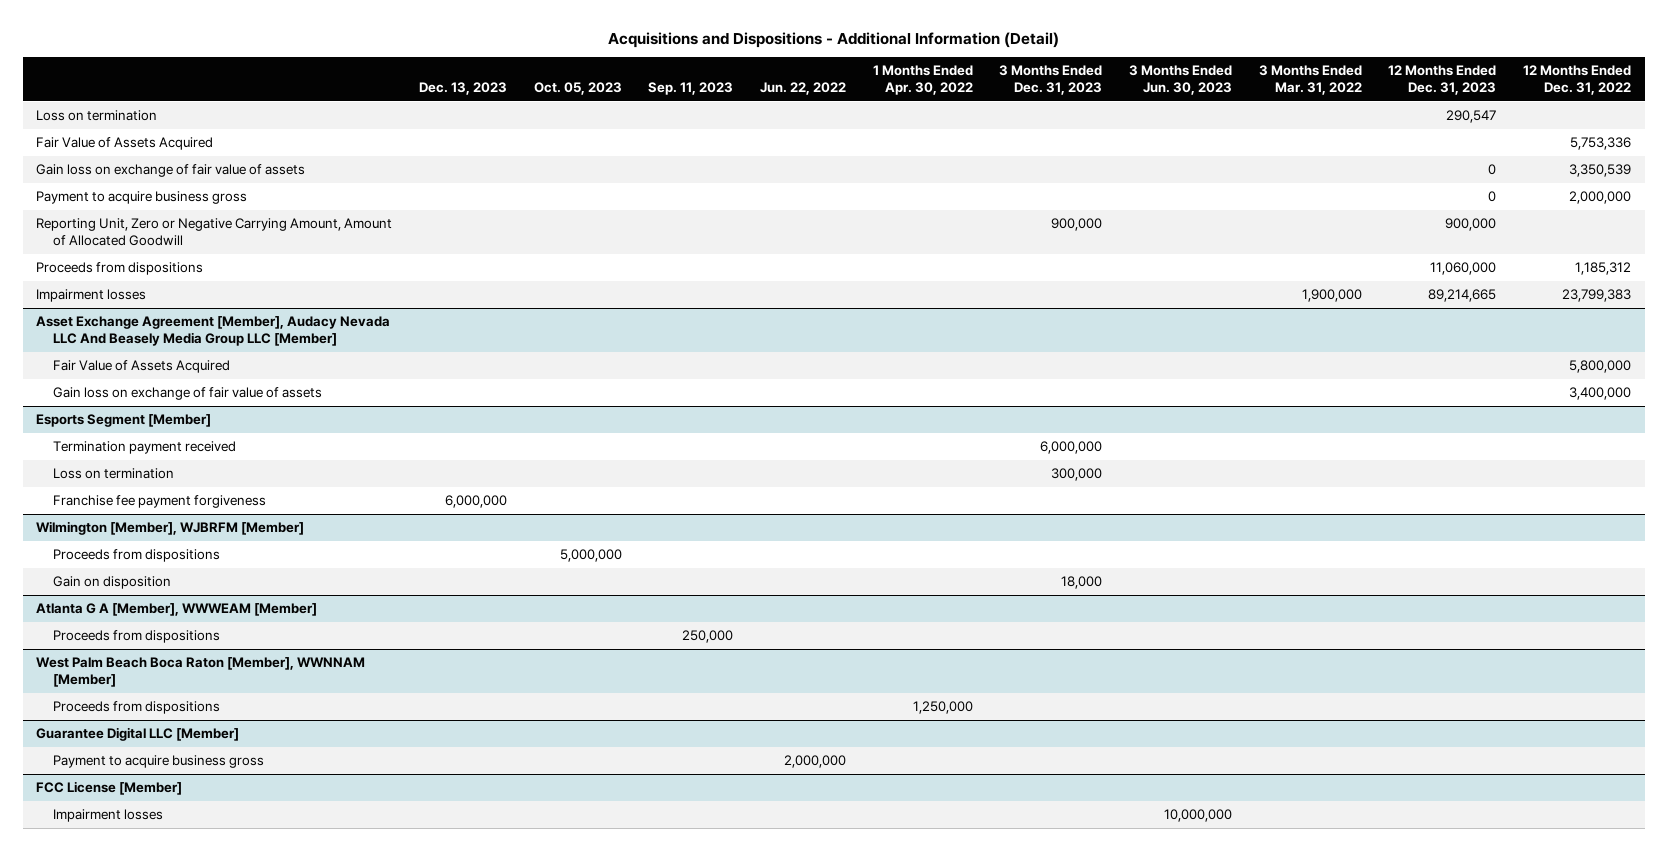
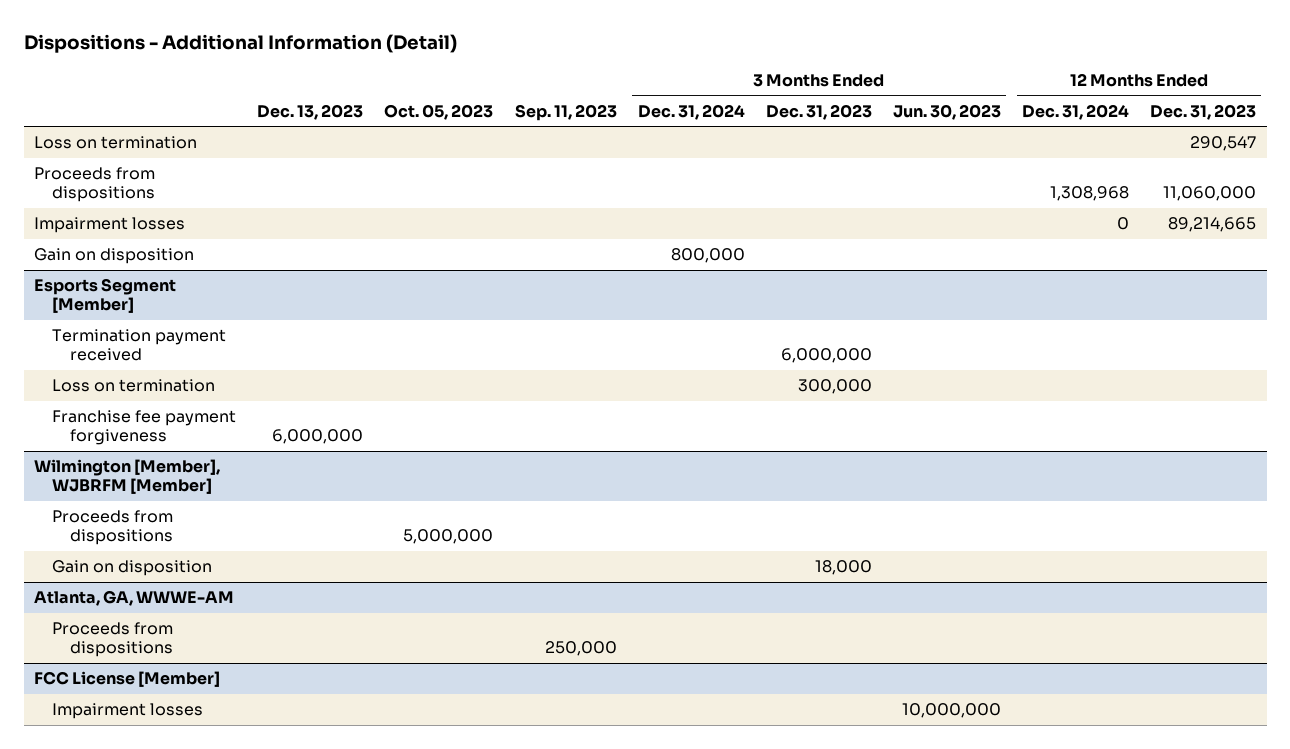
[607,31,1059,48] Acquisitions and Dispositions - Additional Information (Detail) -> [23,33,457,53] Dispositions - Additional Information (Detail)
[759,81,846,95] Jun. 22, 2022 -> none
[872,65,973,95] 1 Months Ended Apr. 30, 2022 -> none
[1258,65,1362,95] 3 Months Ended Mar. 31, 2022 -> none
[1523,65,1632,95] 12 Months Ended Dec. 31, 2022 -> none
none -> [637,103,745,120] Dec. 31, 2024
none -> [1021,103,1129,120] Dec. 31, 2024
[36,137,214,151] Fair Value of Assets Acquired -> none
[36,164,306,178] Gain loss on exchange of fair value of assets -> none
[36,191,248,205] Payment to acquire business gross -> none
[36,218,393,246] Reporting Unit, Zero or Negative Carrying Amount, Amount of Allocated Goodwill -> none
[36,316,391,346] Asset Exchange Agreement [Member], Audacy Nevada LLC And Beasely Media Group LLC [Member] -> none
[53,360,231,374] Fair Value of Assets Acquired -> none
[53,387,323,401] Gain loss on exchange of fair value of assets -> none
none -> [34,248,195,265] Gain on disposition
[36,603,318,617] Atlanta G A [Member], WWWEAM [Member] -> [34,590,235,607] Atlanta, GA, WWWE-AM
[36,657,366,687] West Palm Beach Boca Raton [Member], WWNNAM [Member] -> none
[53,701,221,715] Proceeds from dispositions -> none
[36,727,240,742] Guarantee Digital LLC [Member] -> none
[53,755,265,769] Payment to acquire business gross -> none

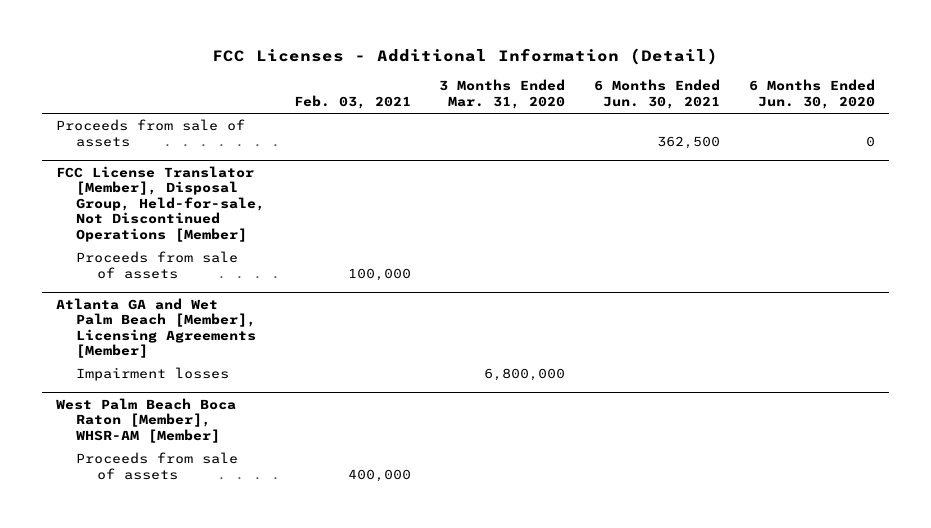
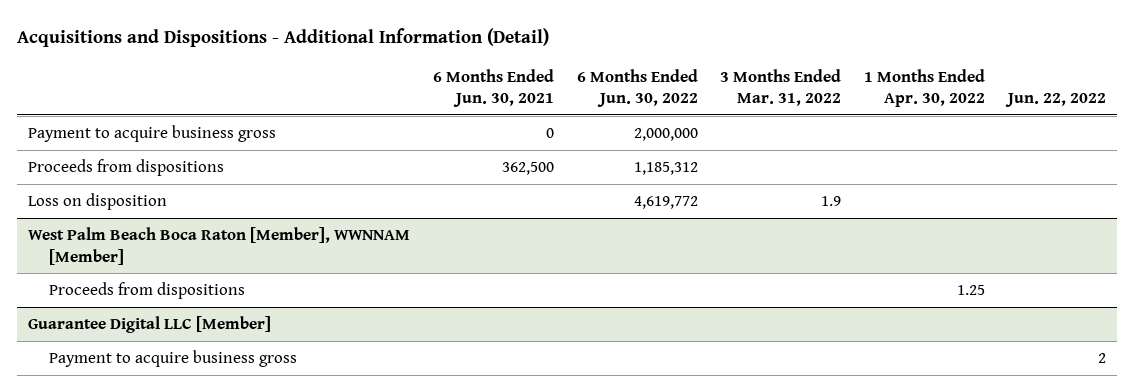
[212,48,719,66] FCC Licenses - Additional Information (Detail) -> [17,27,550,47] Acquisitions and Dispositions - Additional Information (Detail)
[293,94,411,109] Feb. 03, 2021 -> none
[439,79,566,109] 3 Months Ended Mar. 31, 2020 -> none
[748,79,875,109] 6 Months Ended Jun. 30, 2020 -> none
none -> [576,68,698,108] 6 Months Ended Jun. 30, 2022
none -> [720,68,842,107] 3 Months Ended Mar. 31, 2022
none -> [864,68,986,108] 1 Months Ended Apr. 30, 2022
none -> [1004,93,1106,108] Jun. 22, 2022
[55,165,266,242] FCC License Translator [Member], Disposal Group, Held-for-sale, Not Discontinued Operations [Member] -> none
[76,251,239,279] Proceeds from sale of assets -> none
[55,297,257,359] Atlanta GA and Wet Palm Beach [Member], Licensing Agreements [Member] -> none
[76,367,230,382] Impairment losses -> none
none -> [28,125,277,143] Payment to acquire business gross
[55,119,245,147] Proceeds from sale of assets -> [28,159,225,177] Proceeds from dispositions
none -> [28,193,168,211] Loss on disposition
[55,397,236,443] West Palm Beach Boca Raton [Member], WHSR-AM [Member] -> [28,227,411,265] West Palm Beach Boca Raton [Member], WWNNAM [Member]
[76,452,239,480] Proceeds from sale of assets -> [49,282,246,300] Proceeds from dispositions
none -> [28,316,272,334] Guarantee Digital LLC [Member]
none -> [49,350,298,368] Payment to acquire business gross

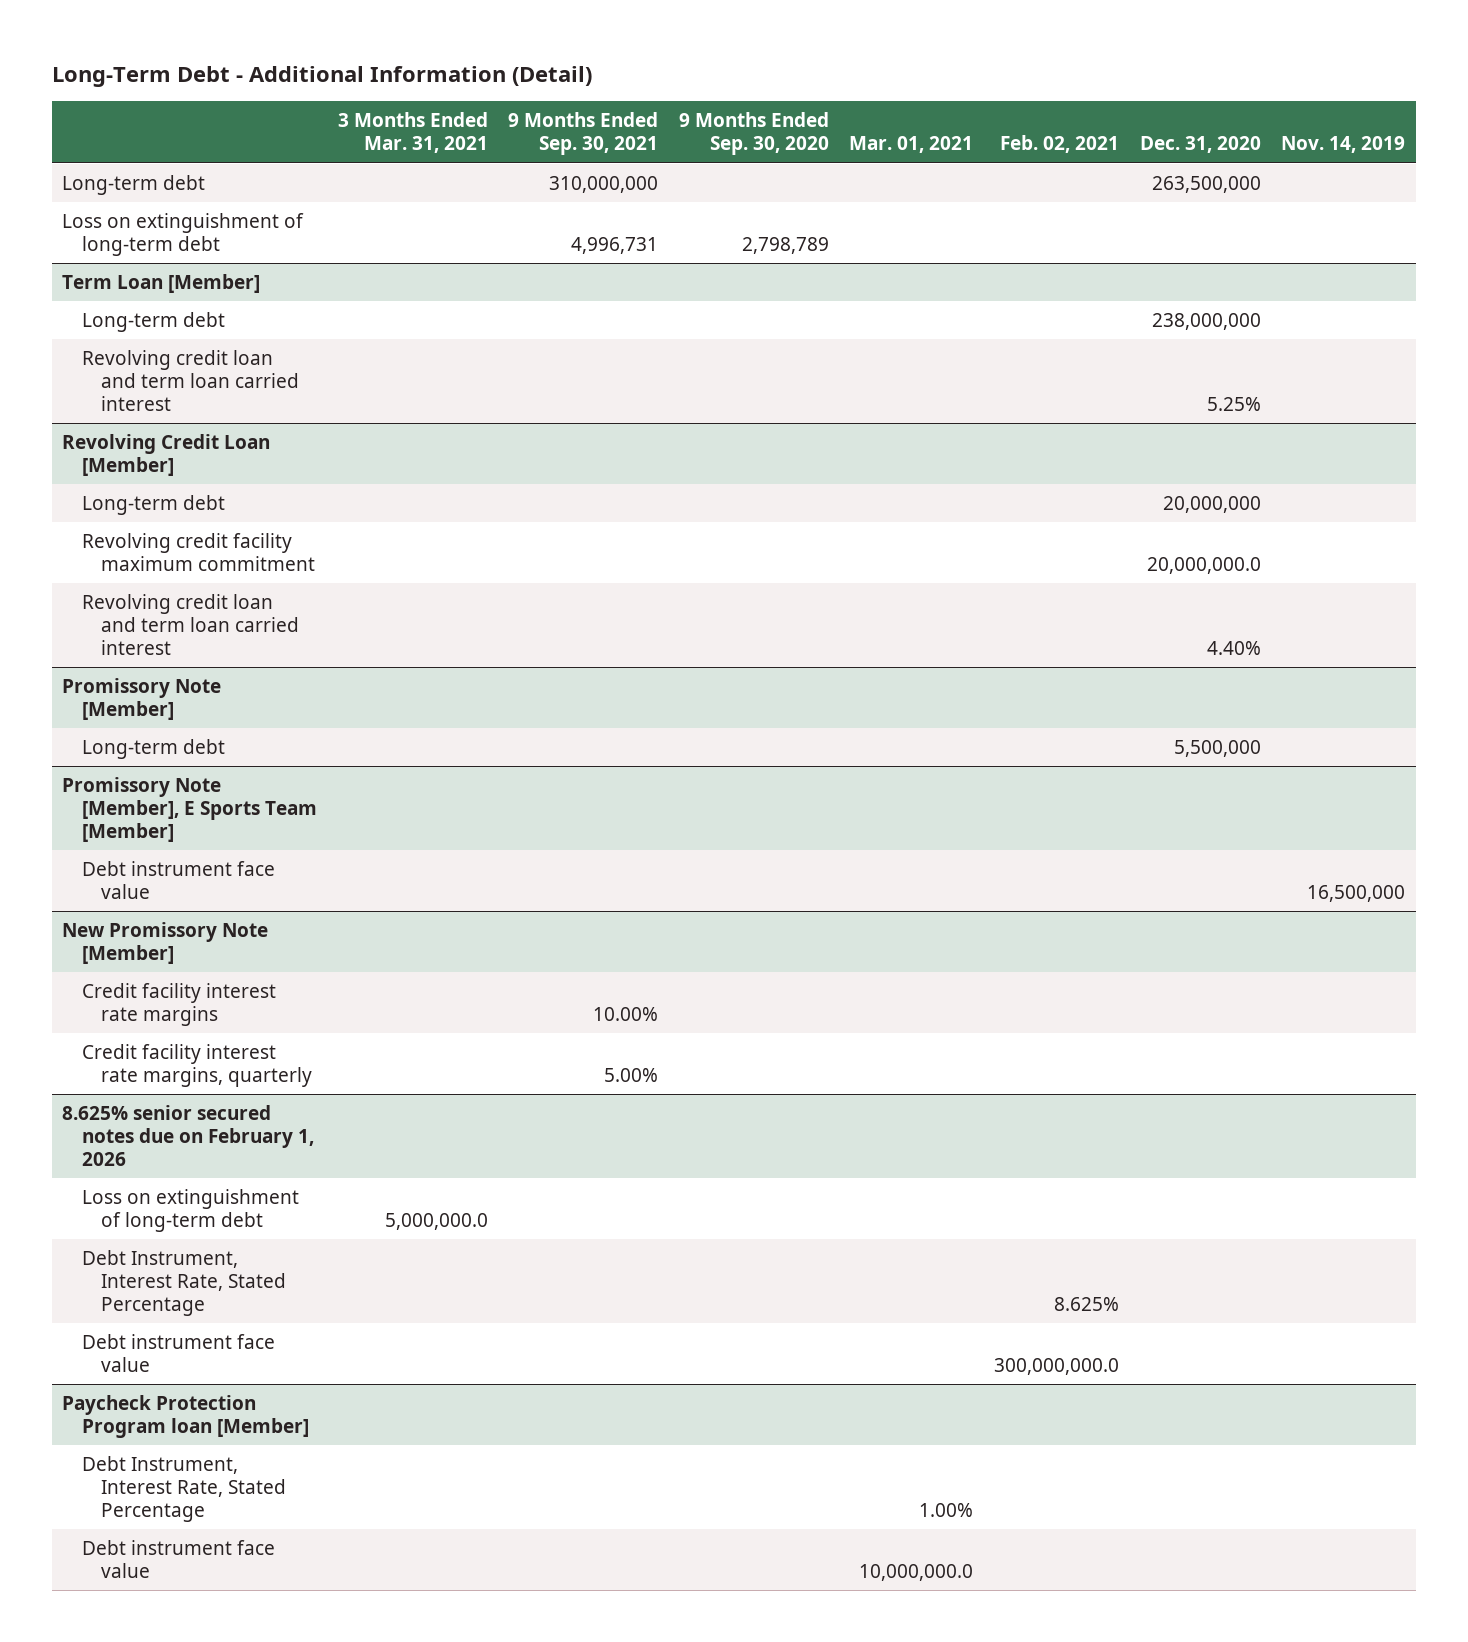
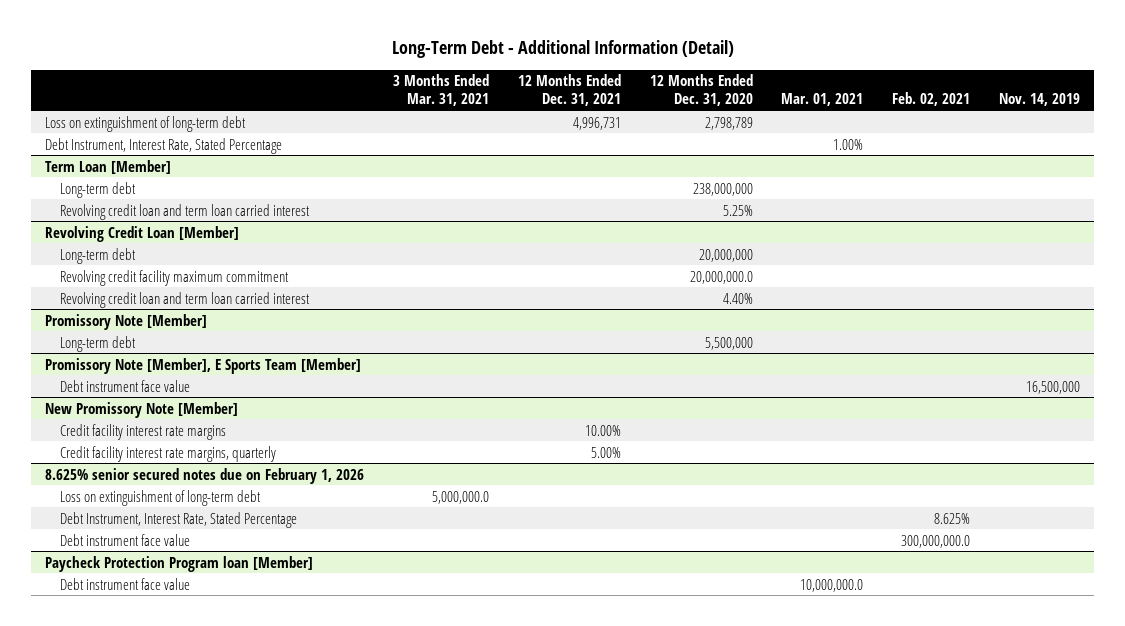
[508,112,659,156] 9 Months Ended Sep. 30, 2021 -> none
[678,112,829,156] 9 Months Ended Sep. 30, 2020 -> none
[1139,136,1261,154] Dec. 31, 2020 -> none
none -> [517,74,621,107] 12 Months Ended Dec. 31, 2021
none -> [649,74,753,107] 12 Months Ended Dec. 31, 2020
[62,175,206,196] Long-term debt -> none
none -> [45,137,283,154] Debt Instrument, Interest Rate, Stated Percentage
[81,1456,287,1523] Debt Instrument, Interest Rate, Stated Percentage -> none

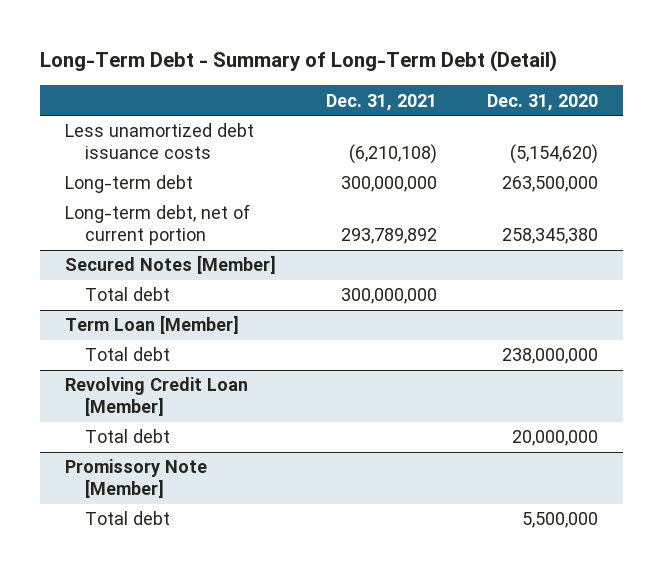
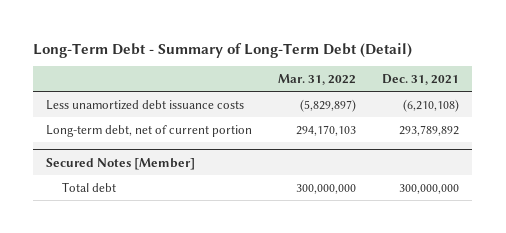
[486,93,598,111] Dec. 31, 2020 -> none
none -> [278,74,357,86] Mar. 31, 2022
[64,175,193,194] Long-term debt -> none
[64,315,239,335] Term Loan [Member] -> none
[85,347,171,362] Total debt -> none
[64,377,248,416] Revolving Credit Loan [Member] -> none
[85,429,171,444] Total debt -> none
[64,459,207,498] Promissory Note [Member] -> none
[85,511,171,526] Total debt -> none

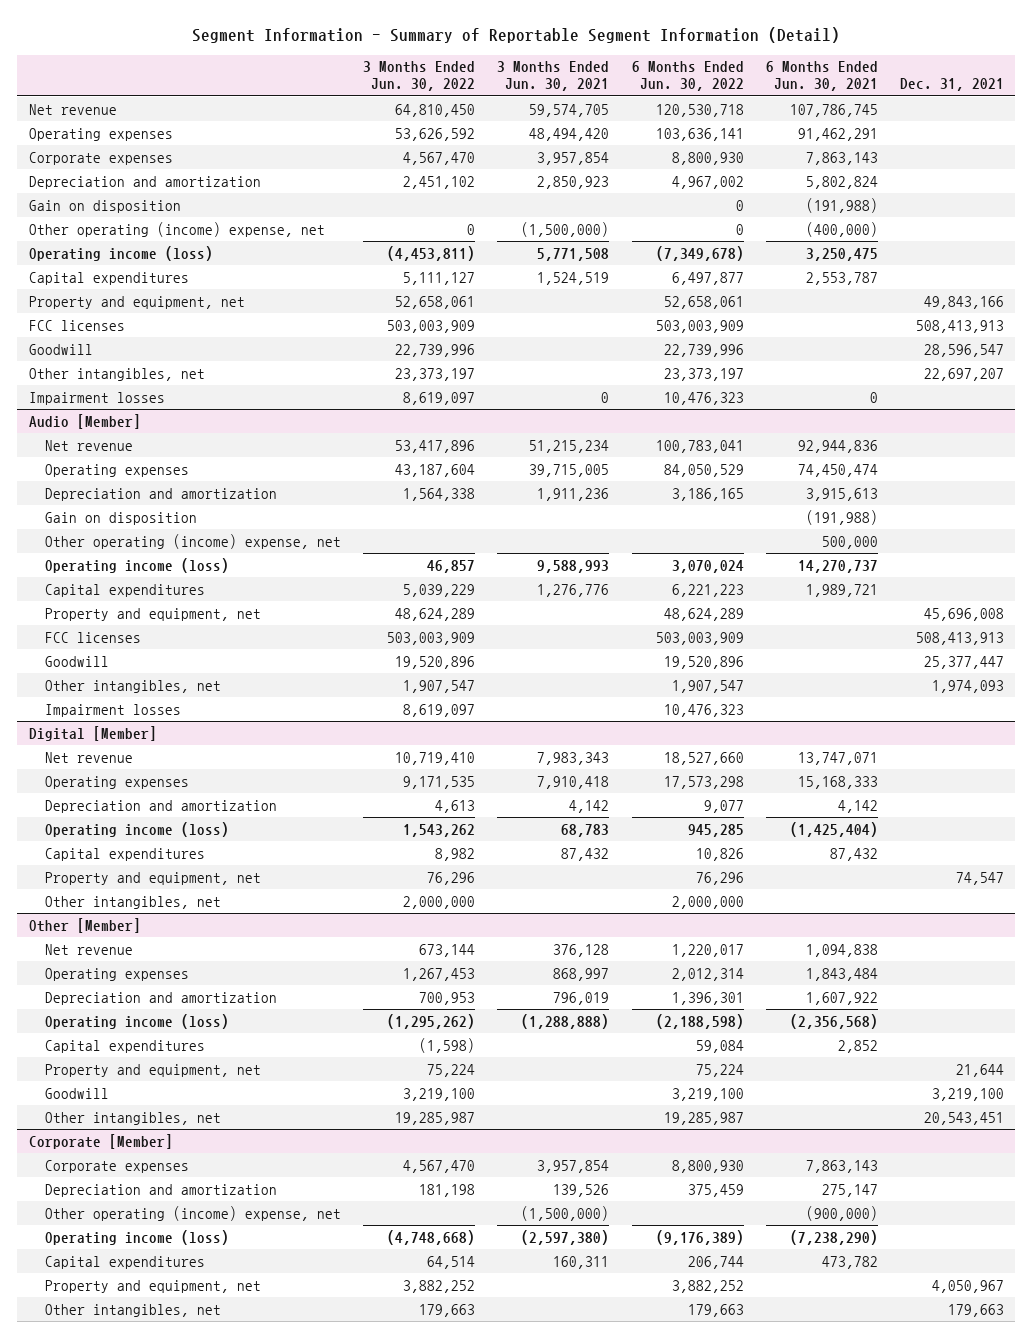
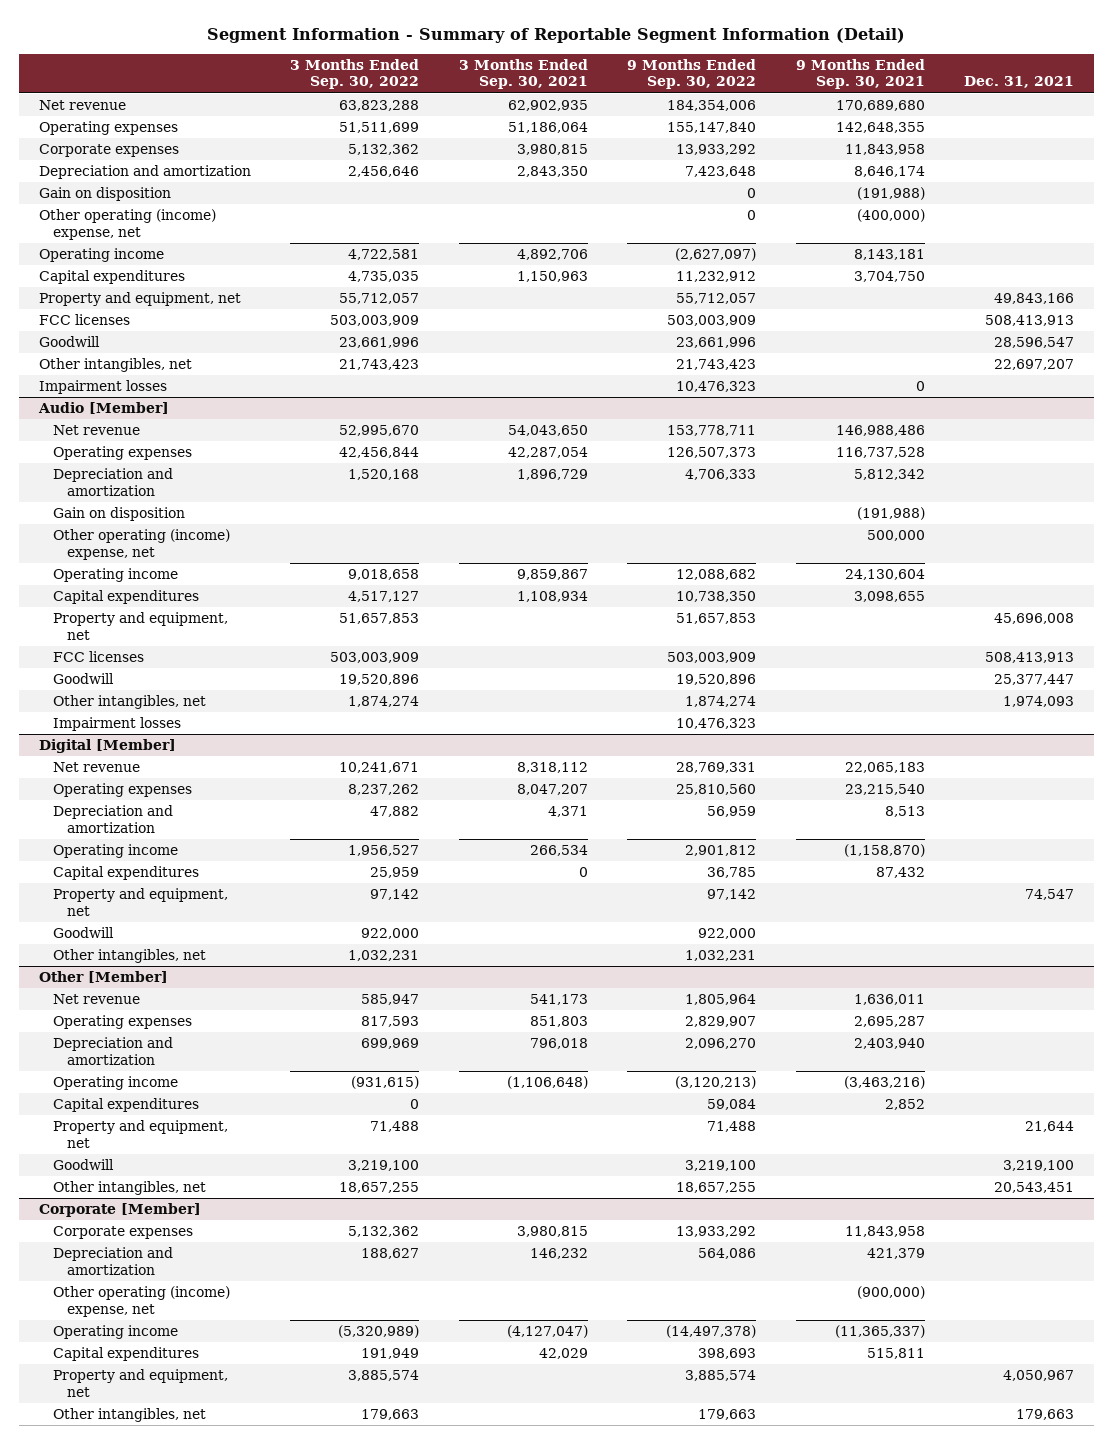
[363,61,476,92] 3 Months Ended Jun. 30, 2022 -> none
[497,61,610,92] 3 Months Ended Jun. 30, 2021 -> none
[631,61,744,92] 6 Months Ended Jun. 30, 2022 -> none
[765,61,878,92] 6 Months Ended Jun. 30, 2021 -> none
none -> [290,58,420,90] 3 Months Ended Sep. 30, 2022
none -> [458,58,588,90] 3 Months Ended Sep. 30, 2021
none -> [627,58,757,90] 9 Months Ended Sep. 30, 2022
none -> [795,58,925,90] 9 Months Ended Sep. 30, 2021
[28,245,213,261] Operating income (loss) -> [38,248,164,263] Operating income
[44,557,229,573] Operating income (loss) -> [53,568,179,583] Operating income
[44,821,229,837] Operating income (loss) -> [53,844,179,859] Operating income
none -> [53,927,115,939] Goodwill
[44,1013,229,1029] Operating income (loss) -> [53,1076,179,1091] Operating income
[44,1229,229,1245] Operating income (loss) -> [53,1325,179,1340] Operating income

